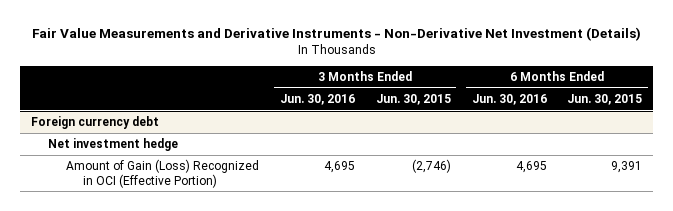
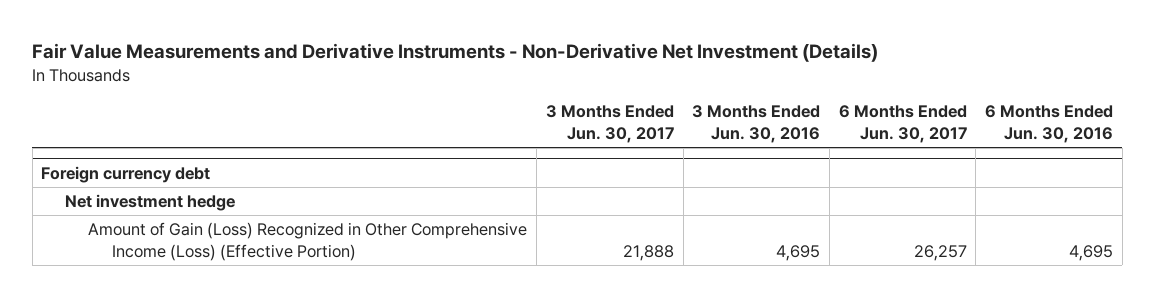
[375,93,451,105] Jun. 30, 2015 -> none
[567,93,643,105] Jun. 30, 2015 -> none
none -> [545,105,674,143] 3 Months Ended Jun. 30, 2017
none -> [838,105,967,143] 6 Months Ended Jun. 30, 2017
[65,159,259,188] Amount of Gain (Loss) Recognized in OCI (Effective Portion) -> [88,222,528,261] Amount of Gain (Loss) Recognized in Other Comprehensive Income (Loss) (Effective Portion)

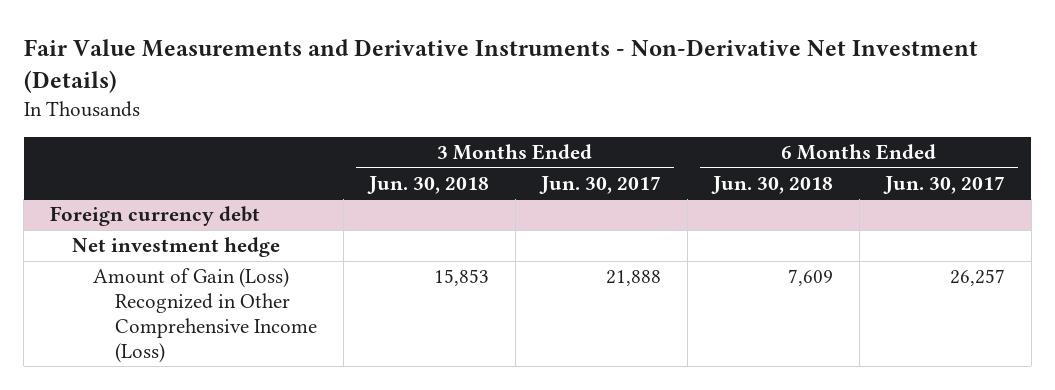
[692,105,821,143] 3 Months Ended Jun. 30, 2016 -> none
[985,105,1114,143] 6 Months Ended Jun. 30, 2016 -> none
none -> [367,175,490,194] Jun. 30, 2018
none -> [711,175,834,194] Jun. 30, 2018
[88,222,528,261] Amount of Gain (Loss) Recognized in Other Comprehensive Income (Loss) (Effective Portion) -> [93,268,318,363] Amount of Gain (Loss) Recognized in Other Comprehensive Income (Loss)

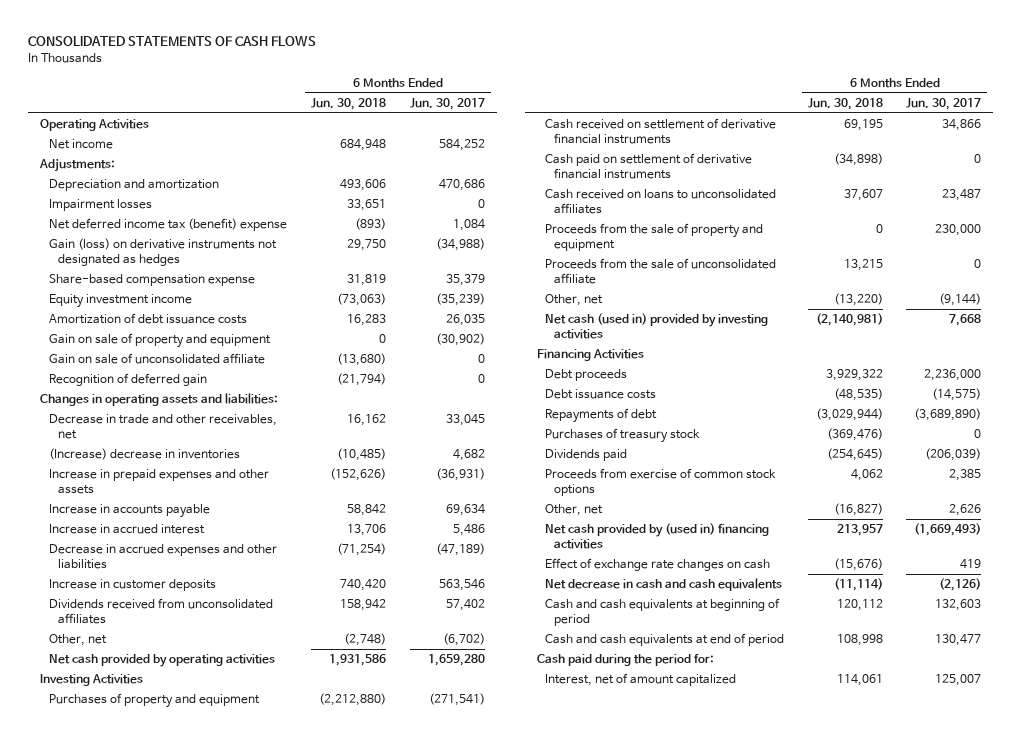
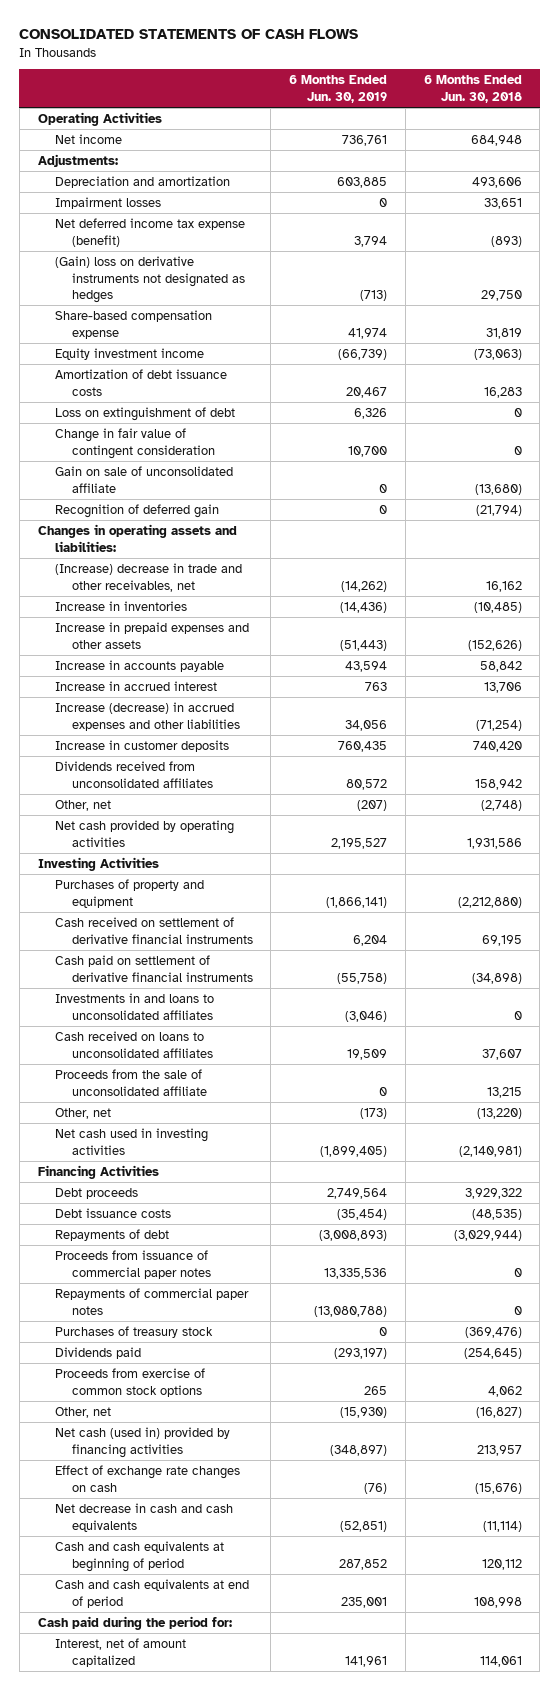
[409,97,485,110] Jun. 30, 2017 -> none
none -> [289,75,388,103] 6 Months Ended Jun. 30, 2019
[48,218,287,232] Net deferred income tax (benefit) expense -> [54,217,245,247] Net deferred income tax expense (benefit)
[48,238,277,266] Gain (loss) on derivative instruments not designated as hedges -> [54,255,245,304] (Gain) loss on derivative instruments not designated as hedges
[48,333,271,349] Gain on sale of property and equipment -> none
none -> [54,406,235,421] Loss on extinguishment of debt
none -> [54,427,215,459] Change in fair value of contingent consideration
[48,414,277,439] Decrease in trade and other receivables, net -> [54,562,242,592] (Increase) decrease in trade and other receivables, net
[48,448,240,461] (Increase) decrease in inventories -> [54,600,187,611] Increase in inventories
[48,544,277,569] Decrease in accrued expenses and other liabilities -> [54,701,240,731] Increase (decrease) in accrued expenses and other liabilities
none -> [54,992,214,1020] Investments in and loans to unconsolidated affiliates
[545,223,764,251] Proceeds from the sale of property and equipment -> none
[545,313,769,339] Net cash (used in) provided by investing activities -> [54,1127,208,1155] Net cash used in investing activities
none -> [54,1249,211,1279] Proceeds from issuance of commercial paper notes
none -> [54,1287,249,1315] Repayments of commercial paper notes
[545,523,770,549] Net cash provided by (used in) financing activities -> [54,1426,230,1458] Net cash (used in) provided by financing activities

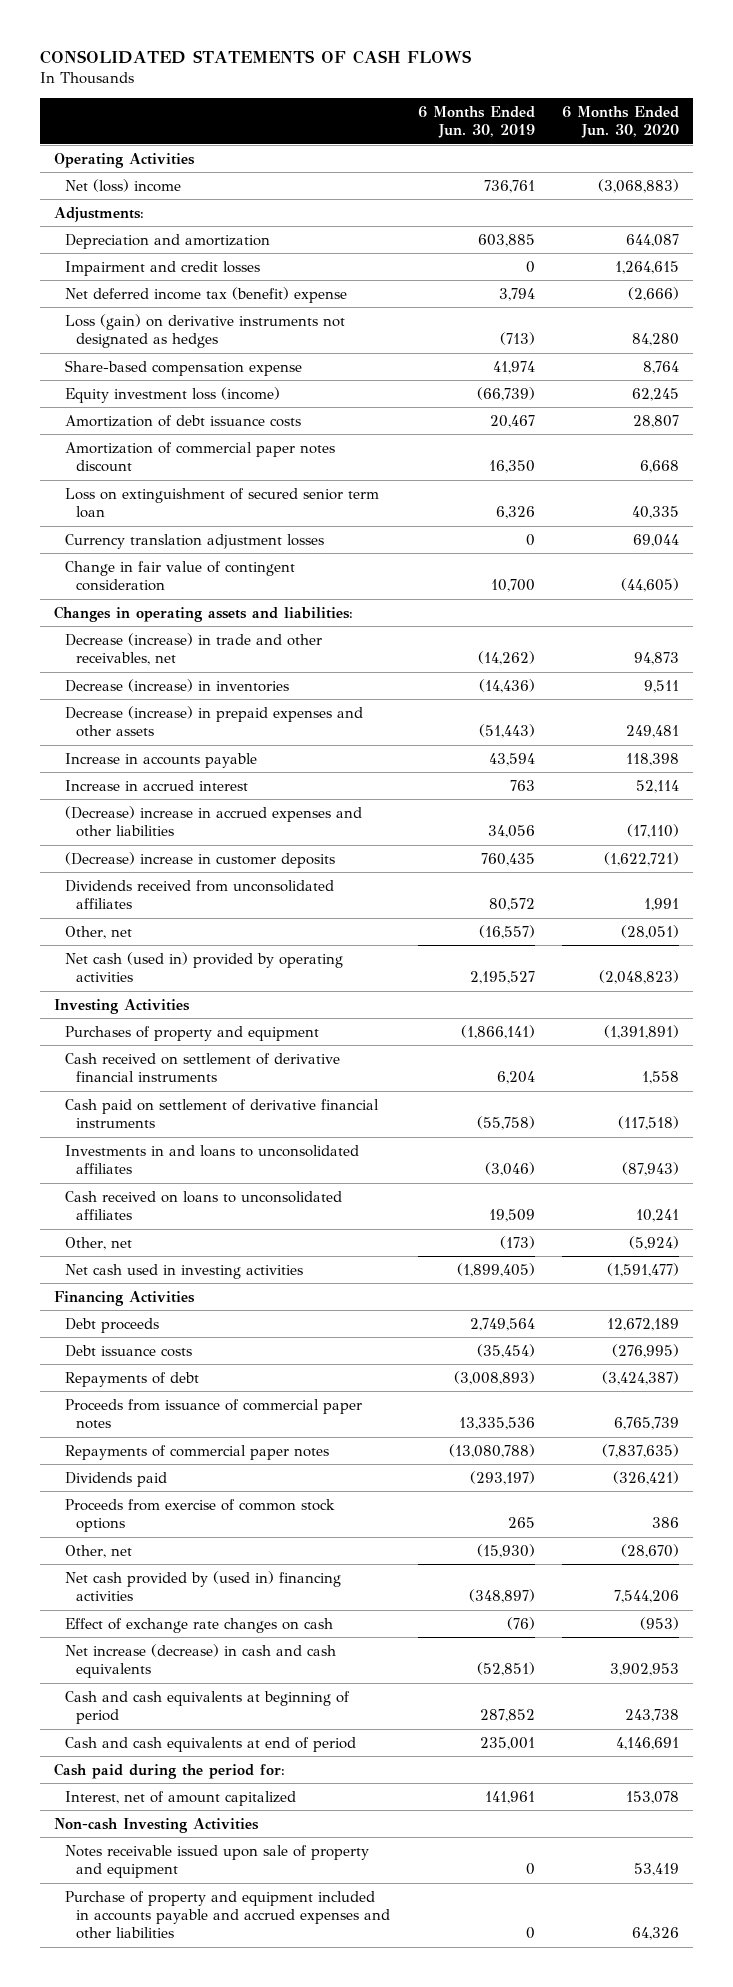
[423,75,522,103] 6 Months Ended Jun. 30, 2018 -> none
none -> [562,105,680,138] 6 Months Ended Jun. 30, 2020
[54,133,122,144] Net income -> [64,178,181,192] Net (loss) income
[54,196,161,209] Impairment losses -> [64,260,260,276] Impairment and credit losses
[54,217,245,247] Net deferred income tax expense (benefit) -> [64,286,347,303] Net deferred income tax (benefit) expense
[54,255,245,304] (Gain) loss on derivative instruments not designated as hedges -> [64,313,345,349] Loss (gain) on derivative instruments not designated as hedges
[54,347,204,360] Equity investment income -> [64,386,280,403] Equity investment loss (income)
none -> [64,441,335,473] Amortization of commercial paper notes discount
[54,406,235,421] Loss on extinguishment of debt -> [64,487,379,519] Loss on extinguishment of secured senior term loan
none -> [64,533,324,549] Currency translation adjustment losses
[54,465,233,493] Gain on sale of unconsolidated affiliate -> none
[54,503,219,518] Recognition of deferred gain -> none
[54,562,242,592] (Increase) decrease in trade and other receivables, net -> [64,632,322,666] Decrease (increase) in trade and other receivables, net
[54,600,187,611] Increase in inventories -> [64,678,289,692] Decrease (increase) in inventories
[54,621,249,649] Increase in prepaid expenses and other assets -> [64,705,363,738] Decrease (increase) in prepaid expenses and other assets
[54,701,240,731] Increase (decrease) in accrued expenses and other liabilities -> [64,805,362,838] (Decrease) increase in accrued expenses and other liabilities
[54,739,229,752] Increase in customer deposits -> [64,851,335,868] (Decrease) increase in customer deposits
[357,799,388,811] (207) -> [478,924,535,939] (16,557)
[54,819,234,847] Net cash provided by operating activities -> [64,951,343,983] Net cash (used in) provided by operating activities
[54,1068,207,1096] Proceeds from the sale of unconsolidated affiliate -> none
[54,1325,213,1338] Purchases of treasury stock -> none
[54,1426,230,1458] Net cash (used in) provided by financing activities -> [64,1570,341,1602] Net cash provided by (used in) financing activities
[54,1502,233,1532] Net decrease in cash and cash equivalents -> [64,1643,336,1679] Net increase (decrease) in cash and cash equivalents
none -> [53,1817,259,1833] Non-cash Investing Activities
none -> [64,1844,369,1879] Notes receivable issued upon sale of property and equipment
none -> [64,1890,390,1940] Purchase of property and equipment included in accounts payable and accrued expenses and other liabilities

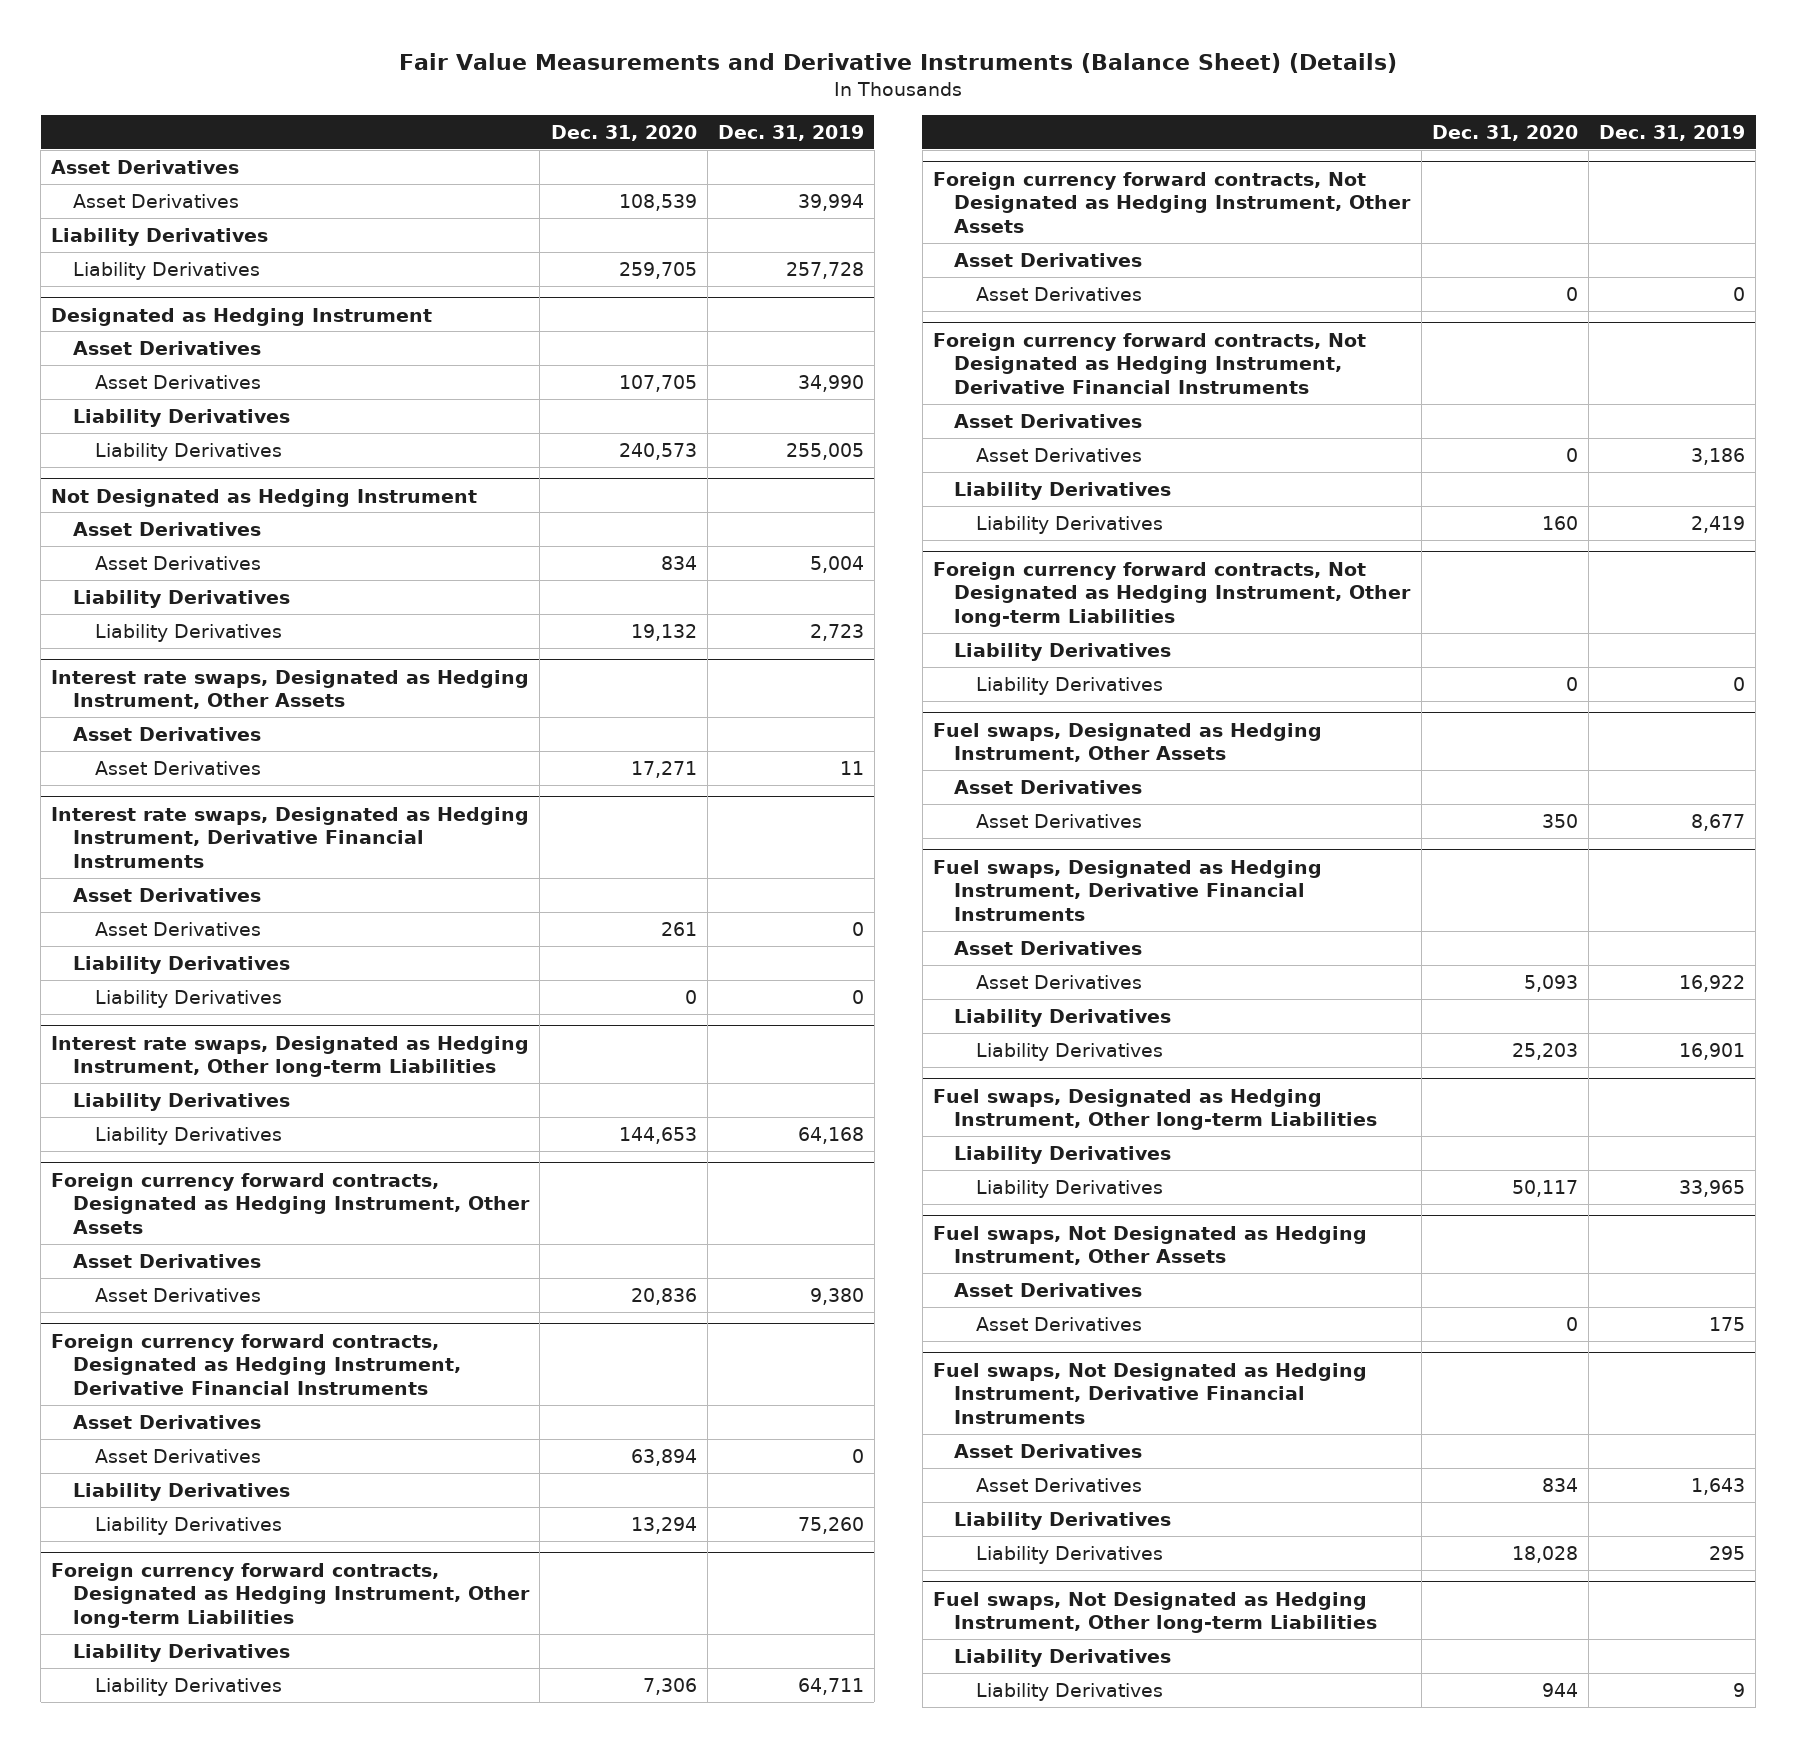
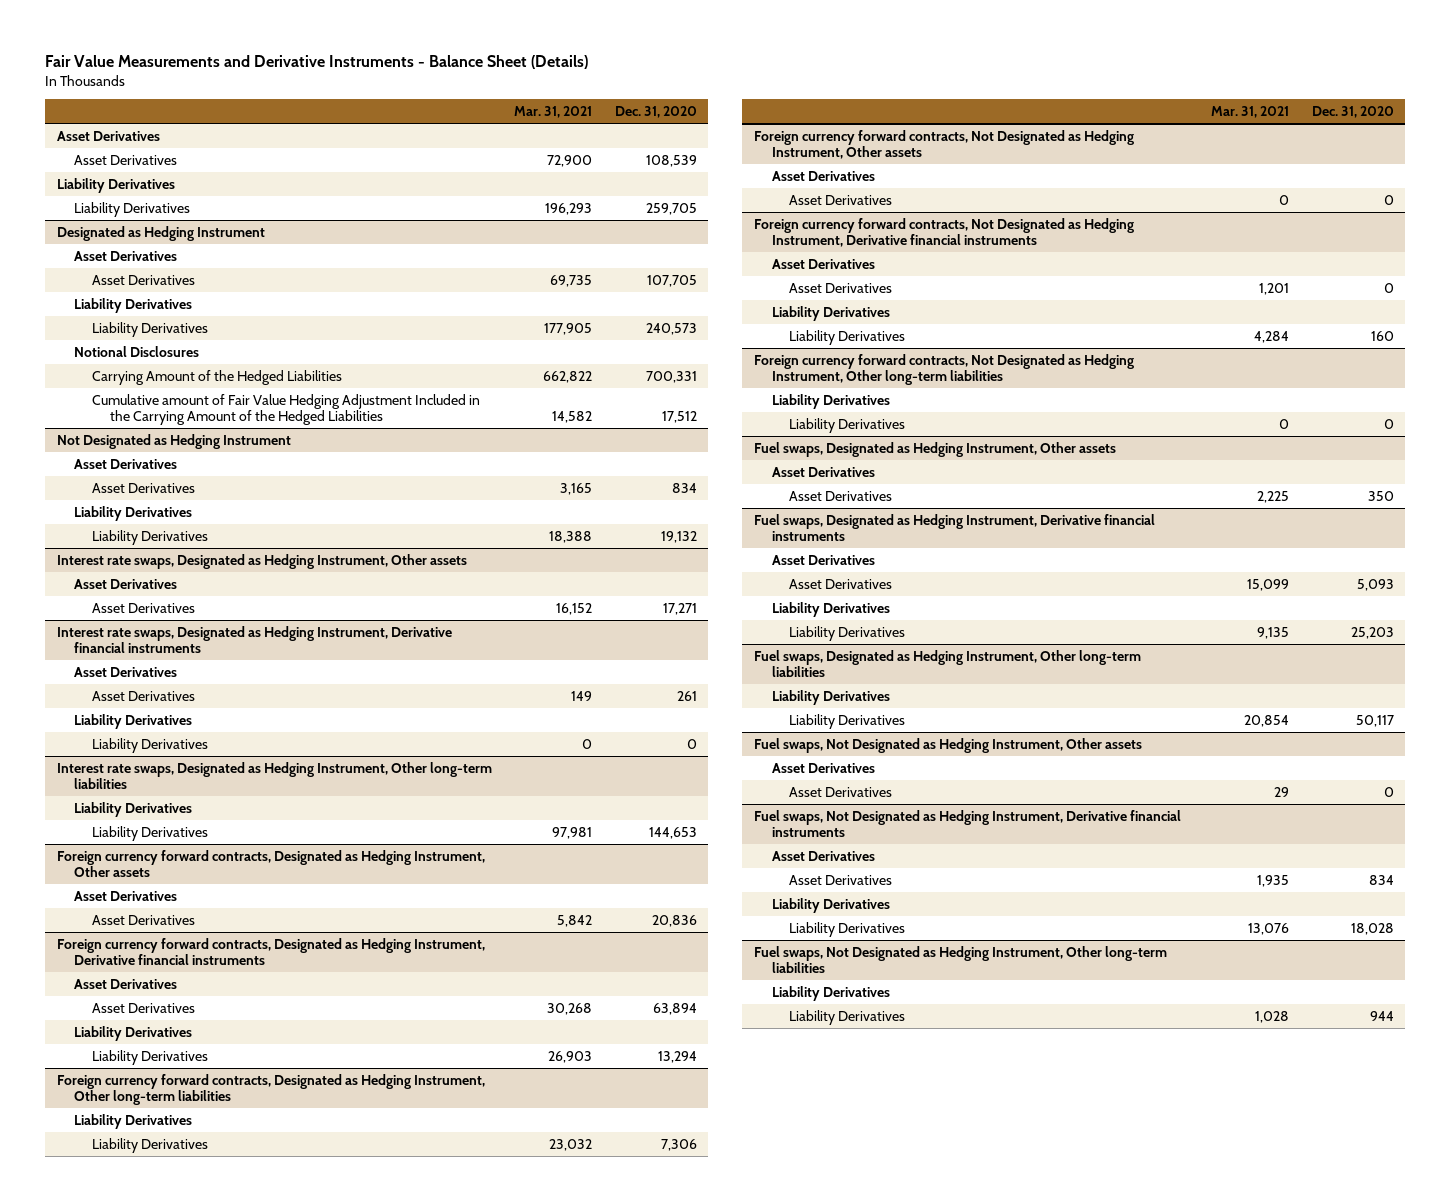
[399,53,1398,74] Fair Value Measurements and Derivative Instruments (Balance Sheet) (Details) -> [45,54,589,69] Fair Value Measurements and Derivative Instruments - Balance Sheet (Details)
[717,124,864,141] Dec. 31, 2019 -> none
none -> [514,106,593,119] Mar. 31, 2021
none -> [74,345,200,357] Notional Disclosures
none -> [92,369,343,385] Carrying Amount of the Hedged Liabilities
none -> [92,393,481,426] Cumulative amount of Fair Value Hedging Adjustment Included in the Carrying Amount of the Hedged Liabilities
[51,669,530,710] Interest rate swaps, Designated as Hedging Instrument, Other Assets -> [56,553,467,569] Interest rate swaps, Designated as Hedging Instrument, Other assets
[51,806,530,868] Interest rate swaps, Designated as Hedging Instrument, Derivative Financial Instruments -> [56,625,452,654] Interest rate swaps, Designated as Hedging Instrument, Derivative financial instruments
[51,1035,530,1078] Interest rate swaps, Designated as Hedging Instrument, Other long-term Liabilities -> [56,761,492,790] Interest rate swaps, Designated as Hedging Instrument, Other long-term liabilities
[51,1172,531,1234] Foreign currency forward contracts, Designated as Hedging Instrument, Other Assets -> [56,849,485,878] Foreign currency forward contracts, Designated as Hedging Instrument, Other assets
[51,1333,462,1395] Foreign currency forward contracts, Designated as Hedging Instrument, Derivative Financial Instruments -> [56,937,485,966] Foreign currency forward contracts, Designated as Hedging Instrument, Derivative financial instruments
[51,1562,531,1628] Foreign currency forward contracts, Designated as Hedging Instrument, Other long-term Liabilities -> [56,1073,485,1106] Foreign currency forward contracts, Designated as Hedging Instrument, Other long-term liabilities
[932,171,1412,233] Foreign currency forward contracts, Not Designated as Hedging Instrument, Other Assets -> [753,129,1134,160] Foreign currency forward contracts, Not Designated as Hedging Instrument, Other assets
[932,332,1366,394] Foreign currency forward contracts, Not Designated as Hedging Instrument, Derivative Financial Instruments -> [753,217,1134,248] Foreign currency forward contracts, Not Designated as Hedging Instrument, Derivative financial instruments
[932,561,1412,627] Foreign currency forward contracts, Not Designated as Hedging Instrument, Other long-term Liabilities -> [753,353,1134,386] Foreign currency forward contracts, Not Designated as Hedging Instrument, Other long-term liabilities
[932,722,1322,763] Fuel swaps, Designated as Hedging Instrument, Other Assets -> [753,441,1116,457] Fuel swaps, Designated as Hedging Instrument, Other assets
[932,859,1322,921] Fuel swaps, Designated as Hedging Instrument, Derivative Financial Instruments -> [753,513,1155,542] Fuel swaps, Designated as Hedging Instrument, Derivative financial instruments
[932,1088,1378,1131] Fuel swaps, Designated as Hedging Instrument, Other long-term Liabilities -> [753,649,1141,678] Fuel swaps, Designated as Hedging Instrument, Other long-term liabilities
[932,1225,1367,1266] Fuel swaps, Not Designated as Hedging Instrument, Other Assets -> [753,737,1142,753] Fuel swaps, Not Designated as Hedging Instrument, Other assets
[932,1362,1367,1424] Fuel swaps, Not Designated as Hedging Instrument, Derivative Financial Instruments -> [753,809,1181,838] Fuel swaps, Not Designated as Hedging Instrument, Derivative financial instruments
[932,1591,1378,1634] Fuel swaps, Not Designated as Hedging Instrument, Other long-term Liabilities -> [753,945,1167,974] Fuel swaps, Not Designated as Hedging Instrument, Other long-term liabilities

